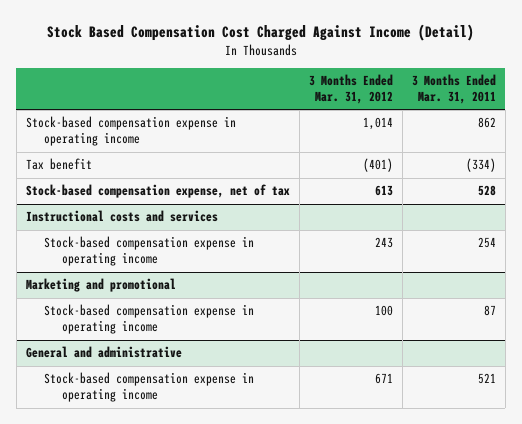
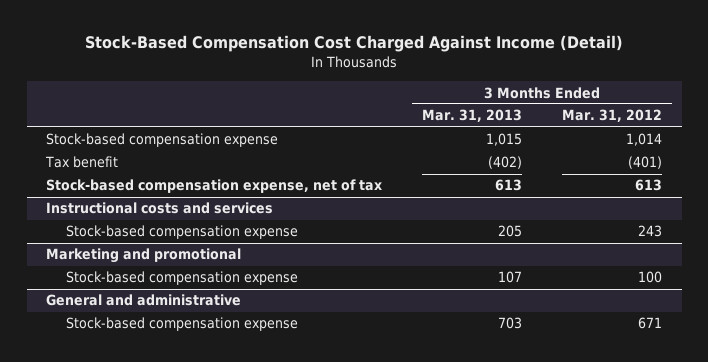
[46,23,474,41] Stock Based Compensation Cost Charged Against Income (Detail) -> [85,35,624,53] Stock-Based Compensation Cost Charged Against Income (Detail)
[411,74,496,105] 3 Months Ended Mar. 31, 2011 -> none
none -> [422,109,523,123] Mar. 31, 2013
[25,116,236,147] Stock-based compensation expense in operating income -> [46,133,279,148] Stock-based compensation expense
[43,236,254,267] Stock-based compensation expense in operating income -> [66,225,299,240] Stock-based compensation expense
[43,304,254,335] Stock-based compensation expense in operating income -> [66,271,299,286] Stock-based compensation expense
[43,372,254,403] Stock-based compensation expense in operating income -> [66,317,299,332] Stock-based compensation expense

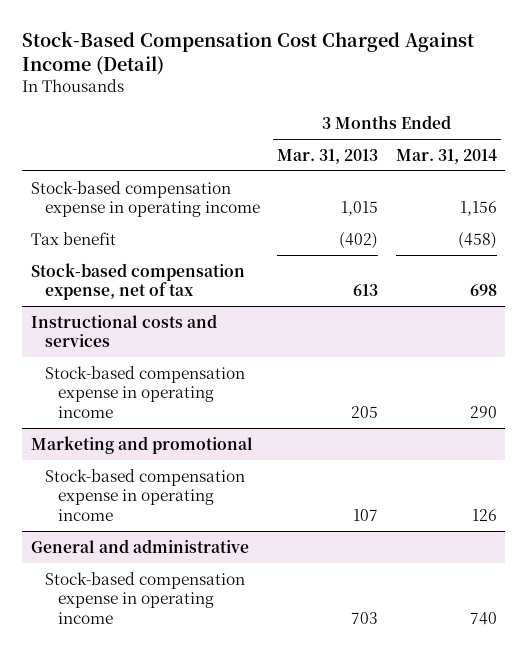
[561,109,662,123] Mar. 31, 2012 -> none
none -> [395,148,497,164] Mar. 31, 2014
[46,133,279,148] Stock-based compensation expense -> [31,180,260,218] Stock-based compensation expense in operating income
[66,225,299,240] Stock-based compensation expense -> [44,365,245,418] Stock-based compensation expense in operating income
[66,271,299,286] Stock-based compensation expense -> [44,468,245,521] Stock-based compensation expense in operating income
[66,317,299,332] Stock-based compensation expense -> [44,571,245,624] Stock-based compensation expense in operating income

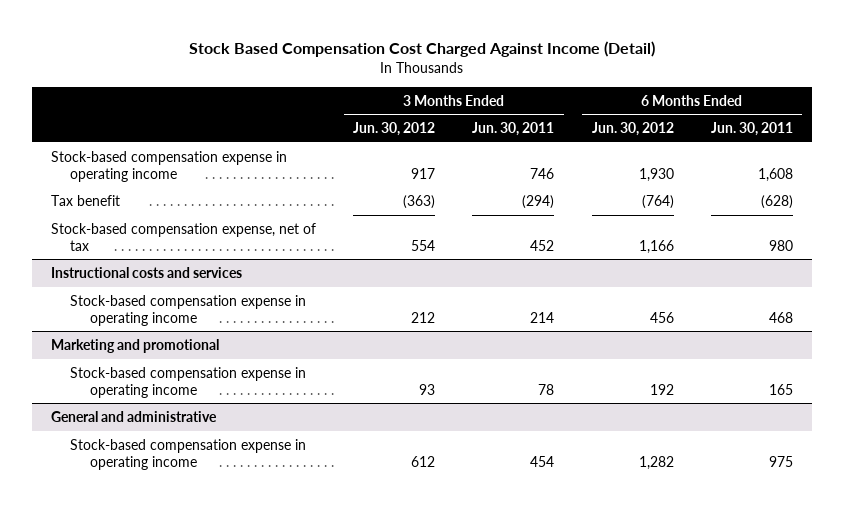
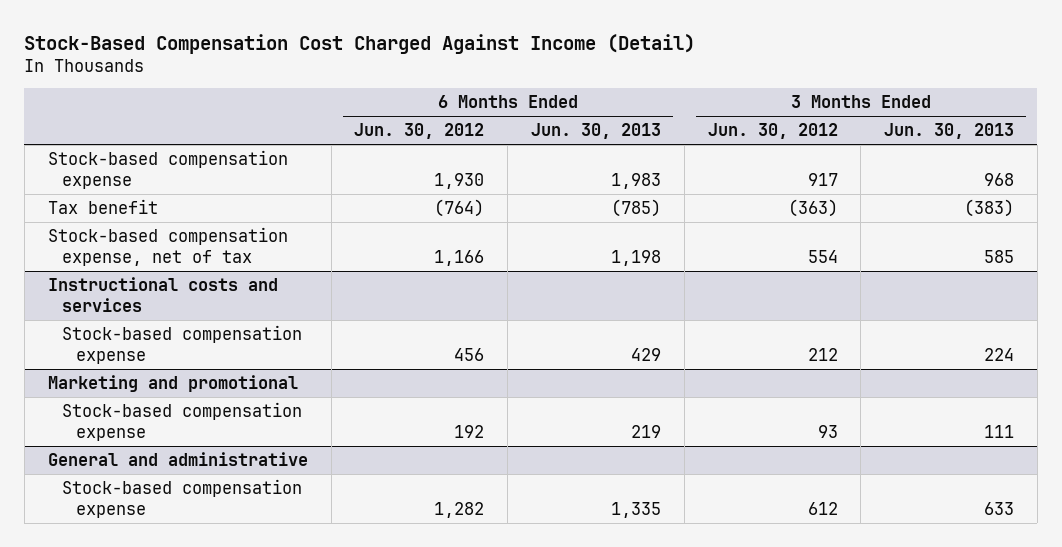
[188,40,655,57] Stock Based Compensation Cost Charged Against Income (Detail) -> [24,33,696,54] Stock-Based Compensation Cost Charged Against Income (Detail)
[472,122,555,137] Jun. 30, 2011 -> none
[710,122,793,137] Jun. 30, 2011 -> none
none -> [530,123,661,140] Jun. 30, 2013
none -> [884,123,1015,140] Jun. 30, 2013
[50,150,287,182] Stock-based compensation expense in operating income -> [47,150,288,189] Stock-based compensation expense
[70,294,307,326] Stock-based compensation expense in operating income -> [62,325,303,364] Stock-based compensation expense
[70,366,307,398] Stock-based compensation expense in operating income -> [62,402,303,441] Stock-based compensation expense
[70,438,307,470] Stock-based compensation expense in operating income -> [62,479,303,518] Stock-based compensation expense

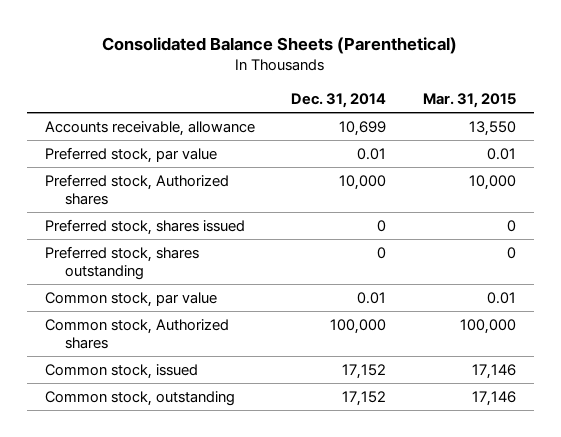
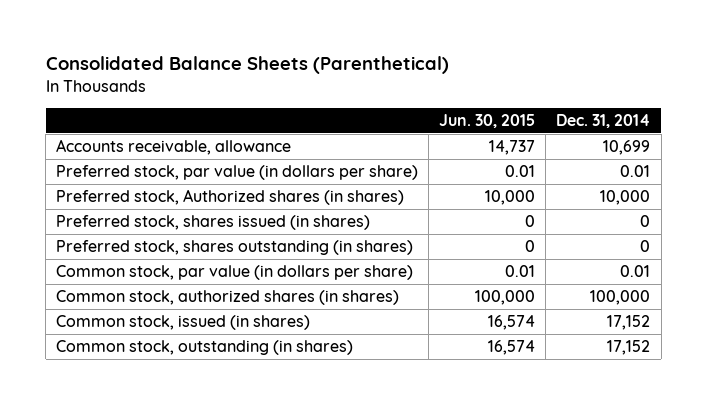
[422,93,516,109] Mar. 31, 2015 -> none
none -> [439,113,536,128] Jun. 30, 2015
[45,146,218,163] Preferred stock, par value -> [56,165,419,181] Preferred stock, par value (in dollars per share)
[45,173,230,205] Preferred stock, Authorized shares -> [56,189,405,206] Preferred stock, Authorized shares (in shares)
[45,218,246,235] Preferred stock, shares issued -> [56,215,371,231] Preferred stock, shares issued (in shares)
[45,245,200,280] Preferred stock, shares outstanding -> [56,240,414,256] Preferred stock, shares outstanding (in shares)
[45,291,218,307] Common stock, par value -> [56,265,414,281] Common stock, par value (in dollars per share)
[45,318,230,349] Common stock, Authorized shares -> [56,290,400,306] Common stock, authorized shares (in shares)
[45,363,199,379] Common stock, issued -> [56,315,311,331] Common stock, issued (in shares)
[45,390,236,406] Common stock, outstanding -> [56,340,354,356] Common stock, outstanding (in shares)

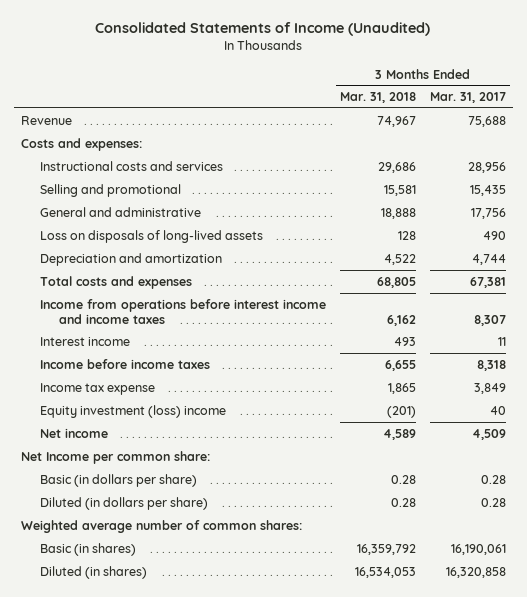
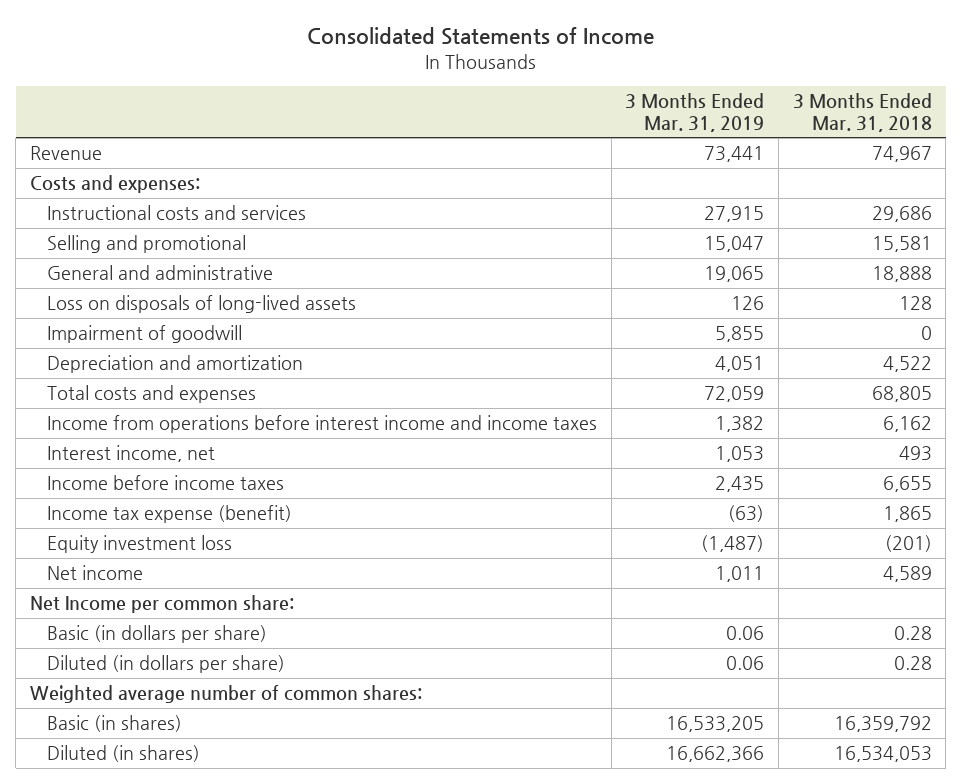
[95,22,431,37] Consolidated Statements of Income (Unaudited) -> [306,27,654,46] Consolidated Statements of Income
[429,92,506,104] Mar. 31, 2017 -> none
none -> [625,92,765,132] 3 Months Ended Mar. 31, 2019
none -> [46,325,242,344] Impairment of goodwill
[39,336,130,346] Interest income -> [46,445,215,463] Interest income, net
[39,382,155,395] Income tax expense -> [46,505,292,524] Income tax expense (benefit)
[39,404,226,418] Equity investment (loss) income -> [46,535,232,554] Equity investment loss

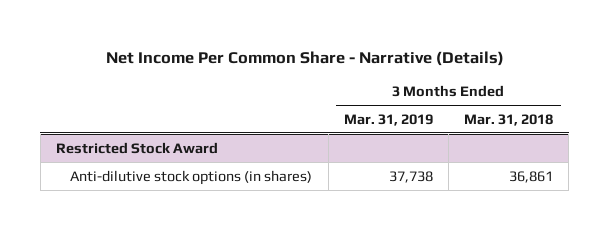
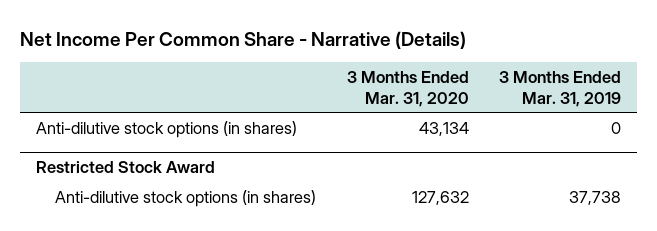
[464,113,554,126] Mar. 31, 2018 -> none
none -> [346,70,469,107] 3 Months Ended Mar. 31, 2020
none -> [35,120,297,138] Anti-dilutive stock options (in shares)

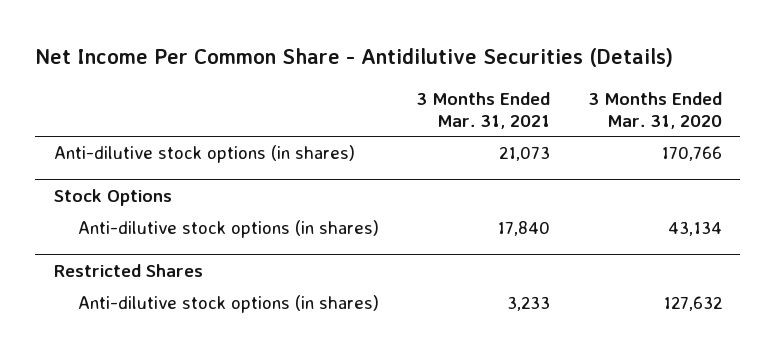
[20,30,467,49] Net Income Per Common Share - Narrative (Details) -> [34,47,673,67] Net Income Per Common Share - Antidilutive Securities (Details)
[499,70,622,107] 3 Months Ended Mar. 31, 2019 -> none
none -> [416,91,551,129] 3 Months Ended Mar. 31, 2021
none -> [53,145,355,164] Anti-dilutive stock options (in shares)
none -> [53,189,172,207] Stock Options
[35,161,215,174] Restricted Stock Award -> [53,264,203,278] Restricted Shares

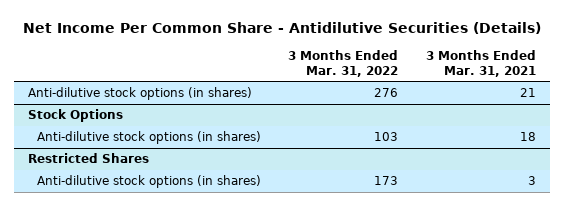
[587,91,722,129] 3 Months Ended Mar. 31, 2020 -> none
none -> [288,49,399,77] 3 Months Ended Mar. 31, 2022
[499,146,551,162] 21,073 -> [519,88,536,98] 21
[497,221,551,237] 17,840 -> [519,132,536,142] 18
[507,296,551,312] 3,233 -> [527,176,536,186] 3

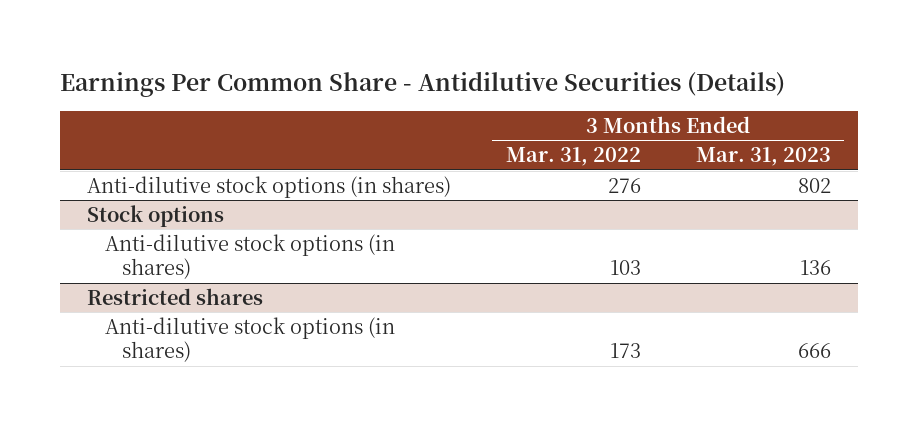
[22,21,541,34] Net Income Per Common Share - Antidilutive Securities (Details) -> [59,70,785,97] Earnings Per Common Share - Antidilutive Securities (Details)
[425,49,536,77] 3 Months Ended Mar. 31, 2021 -> none
none -> [695,147,831,167] Mar. 31, 2023
[27,109,123,123] Stock Options -> [87,204,225,227] Stock options
[27,153,149,164] Restricted Shares -> [87,287,264,305] Restricted shares

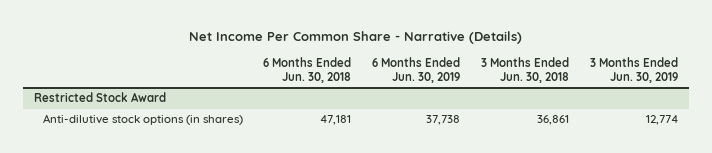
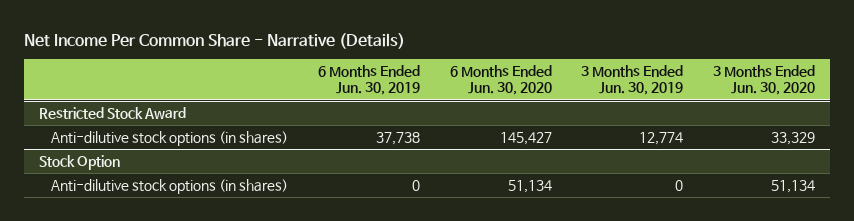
[263,56,352,83] 6 Months Ended Jun. 30, 2018 -> none
[481,56,570,83] 3 Months Ended Jun. 30, 2018 -> none
none -> [449,65,552,96] 6 Months Ended Jun. 30, 2020
none -> [713,65,816,96] 3 Months Ended Jun. 30, 2020
none -> [39,155,121,171] Stock Option
none -> [51,179,289,195] Anti-dilutive stock options (in shares)

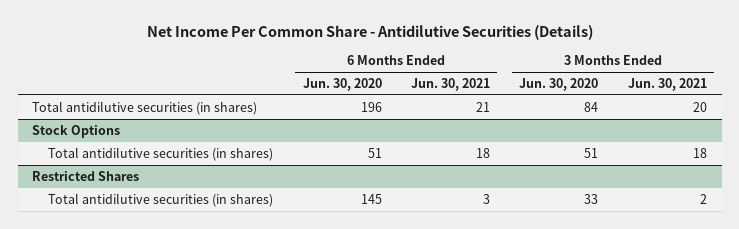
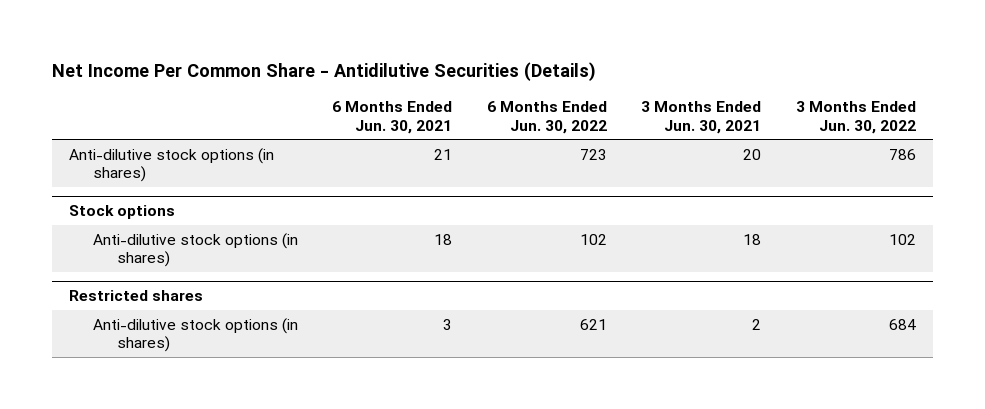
[302,78,382,92] Jun. 30, 2020 -> none
[519,78,599,92] Jun. 30, 2020 -> none
none -> [486,101,607,134] 6 Months Ended Jun. 30, 2022
none -> [795,101,916,134] 3 Months Ended Jun. 30, 2022
[32,100,258,115] Total antidilutive securities (in shares) -> [69,147,275,183] Anti-dilutive stock options (in shares)
[32,124,121,138] Stock Options -> [69,205,176,220] Stock options
[48,146,274,161] Total antidilutive securities (in shares) -> [93,232,299,268] Anti-dilutive stock options (in shares)
[32,170,140,181] Restricted Shares -> [69,290,204,302] Restricted shares
[48,192,274,207] Total antidilutive securities (in shares) -> [93,317,299,353] Anti-dilutive stock options (in shares)

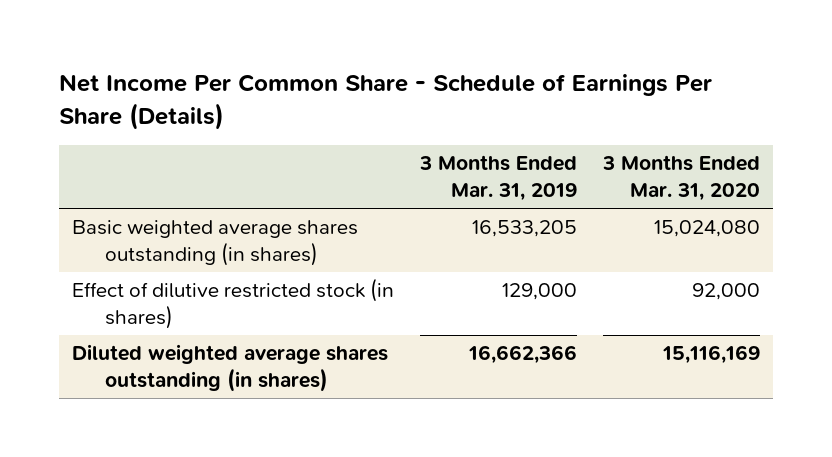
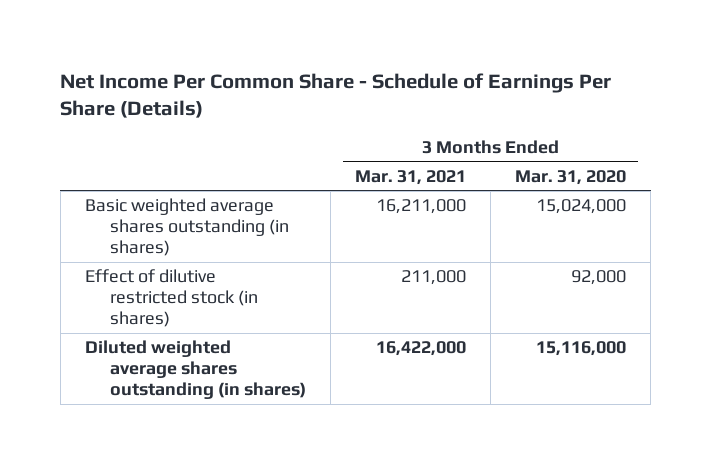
[418,155,577,202] 3 Months Ended Mar. 31, 2019 -> none
none -> [355,169,467,185] Mar. 31, 2021
[654,220,761,238] 15,024,080 -> [536,198,627,214] 15,024,000
[662,345,761,365] 15,116,169 -> [536,340,627,356] 15,116,000

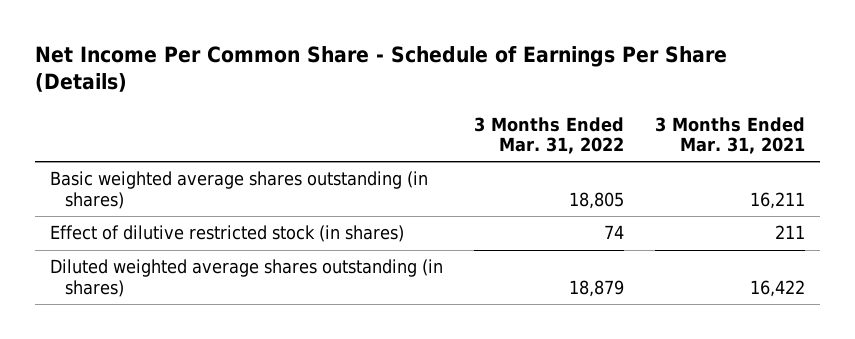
[515,169,627,185] Mar. 31, 2020 -> none
none -> [473,116,624,154] 3 Months Ended Mar. 31, 2022
[376,198,467,214] 16,211,000 -> [749,191,805,209] 16,211
[401,269,467,285] 211,000 -> [774,225,805,240] 211
[376,340,467,356] 16,422,000 -> [749,279,805,297] 16,422

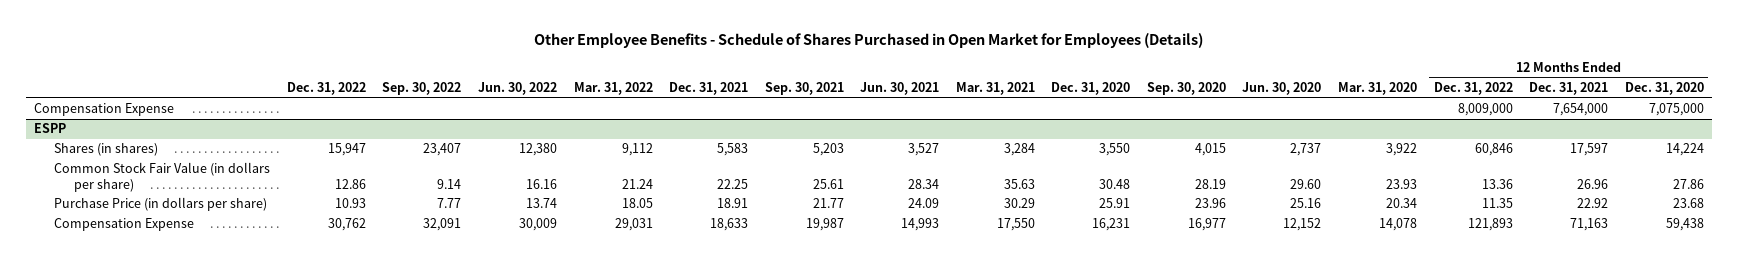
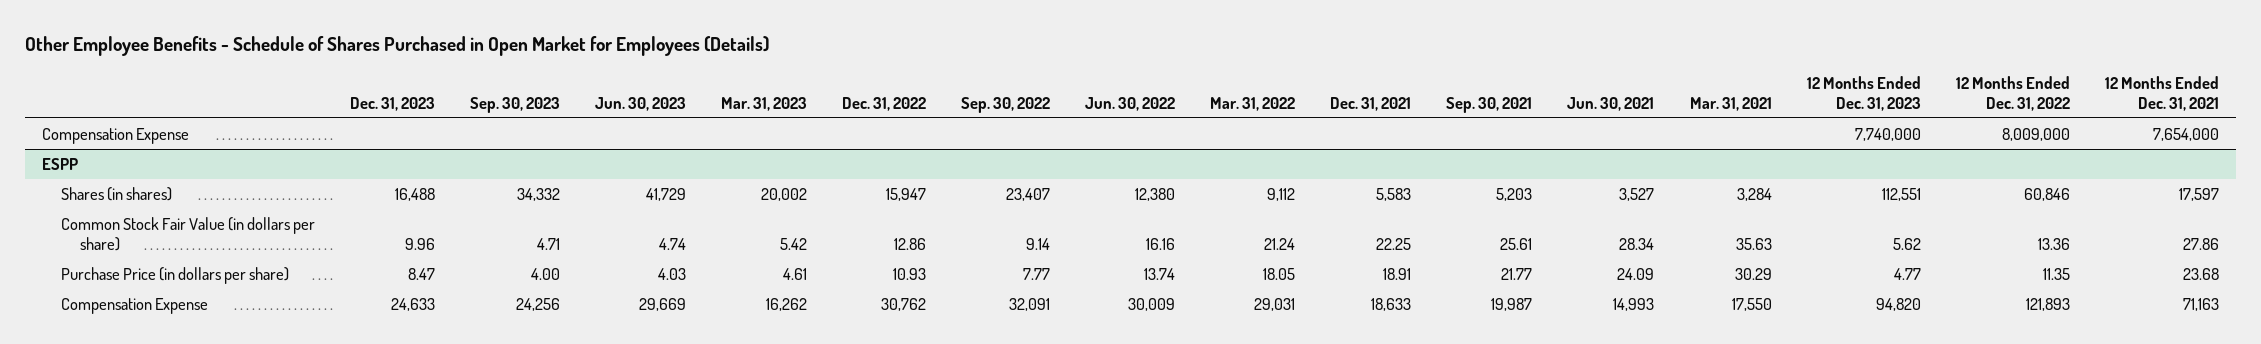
[1051,82,1131,96] Dec. 31, 2020 -> none
[1146,82,1226,96] Sep. 30, 2020 -> none
[1242,82,1322,96] Jun. 30, 2020 -> none
[1338,82,1418,96] Mar. 31, 2020 -> none
[1624,82,1704,96] Dec. 31, 2020 -> none
none -> [350,96,436,111] Dec. 31, 2023
none -> [470,96,561,113] Sep. 30, 2023
none -> [595,96,687,111] Jun. 30, 2023
none -> [721,96,808,111] Mar. 31, 2023
none -> [1806,75,1921,111] 12 Months Ended Dec. 31, 2023
[1577,179,1609,190] 26.96 -> [2182,238,2219,251] 27.86
[1577,198,1609,209] 22.92 -> [2182,268,2219,281] 23.68

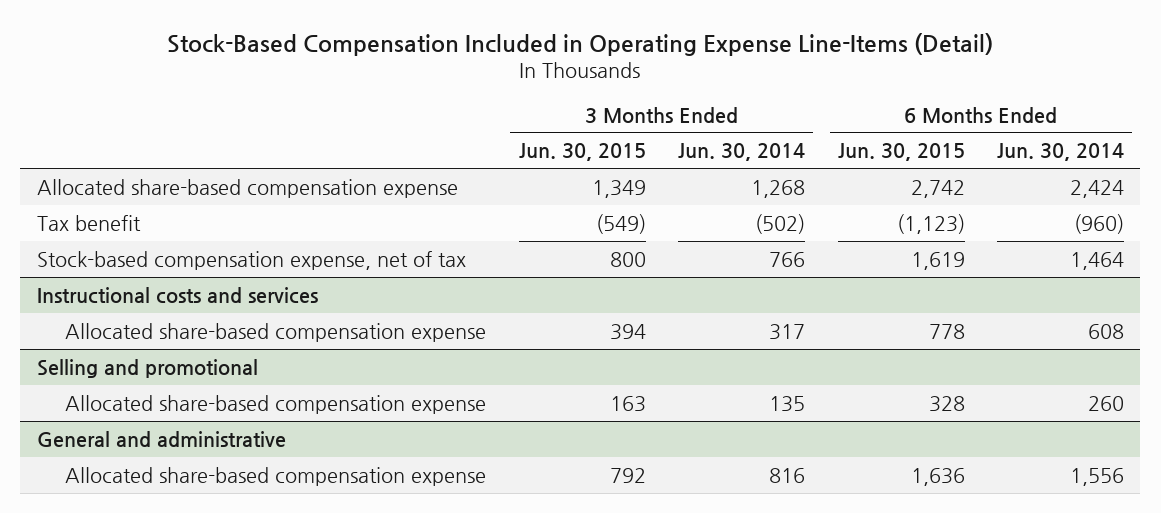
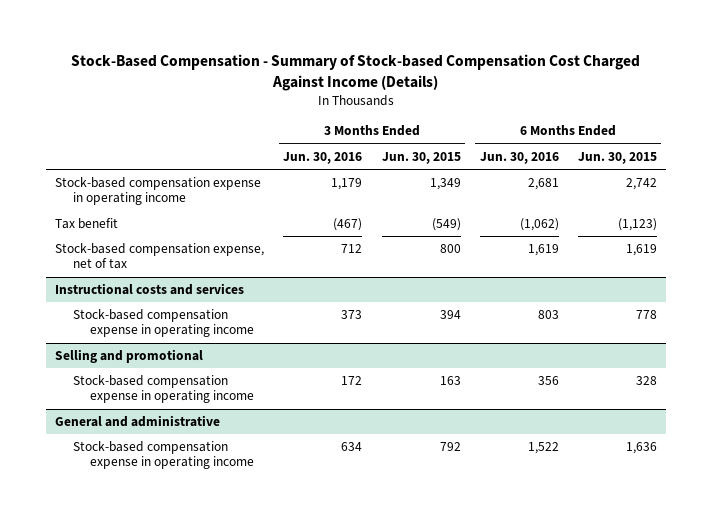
[167,32,994,56] Stock-Based Compensation Included in Operating Expense Line-Items (Detail) -> [71,54,641,92] Stock-Based Compensation - Summary of Stock-based Compensation Cost Charged Against Income (Details)
[678,143,806,162] Jun. 30, 2014 -> none
[997,143,1125,162] Jun. 30, 2014 -> none
none -> [283,151,363,164] Jun. 30, 2016
none -> [479,151,559,164] Jun. 30, 2016
[36,178,458,198] Allocated share-based compensation expense -> [55,177,262,206] Stock-based compensation expense in operating income
[65,322,487,342] Allocated share-based compensation expense -> [72,309,254,338] Stock-based compensation expense in operating income
[65,394,487,414] Allocated share-based compensation expense -> [72,375,254,404] Stock-based compensation expense in operating income
[65,466,487,486] Allocated share-based compensation expense -> [72,441,254,470] Stock-based compensation expense in operating income

